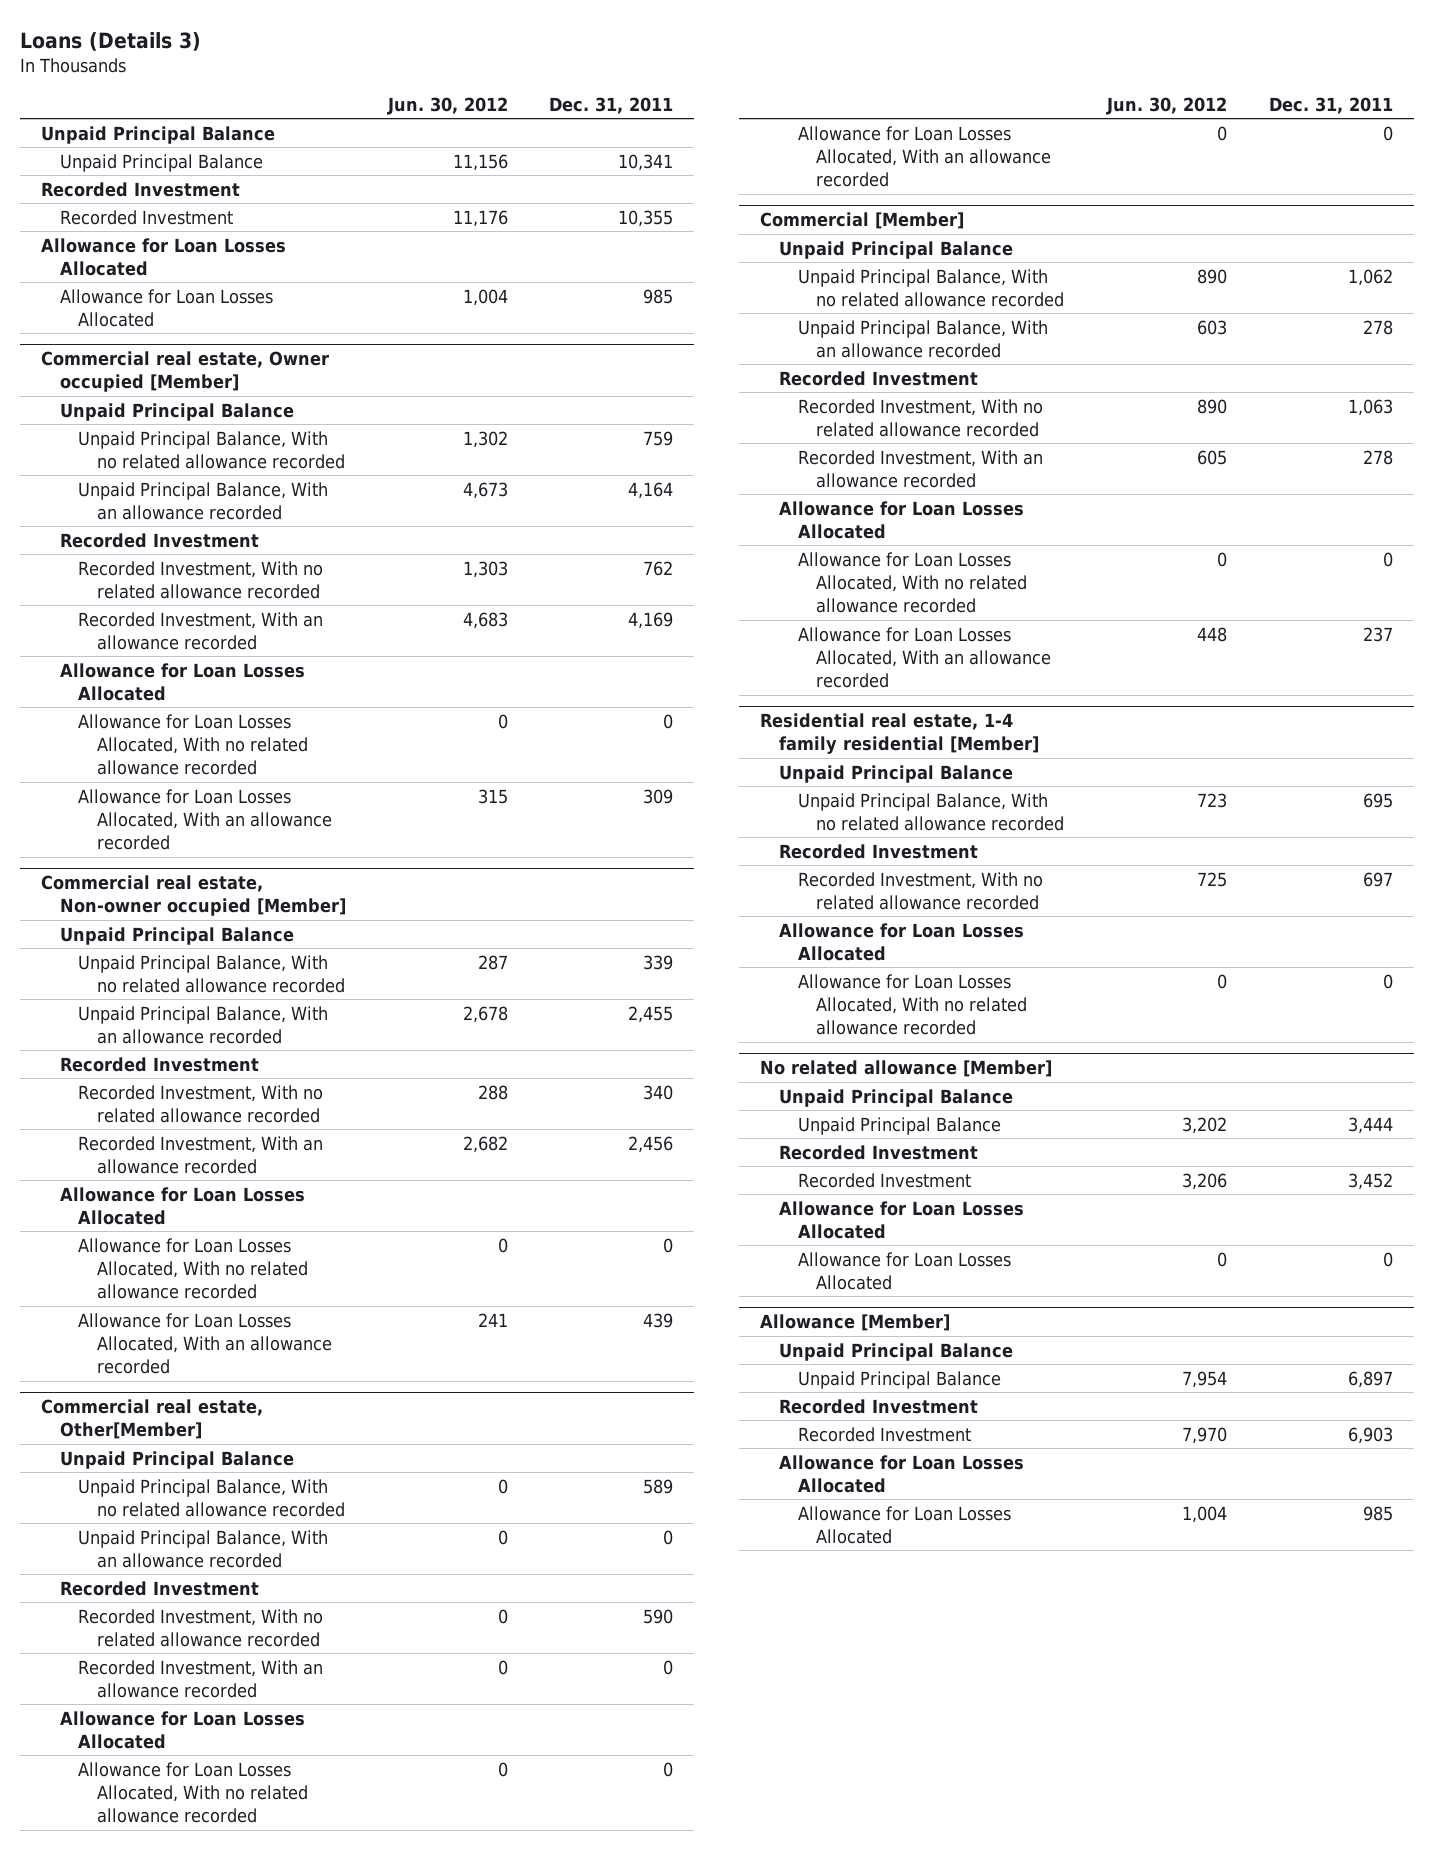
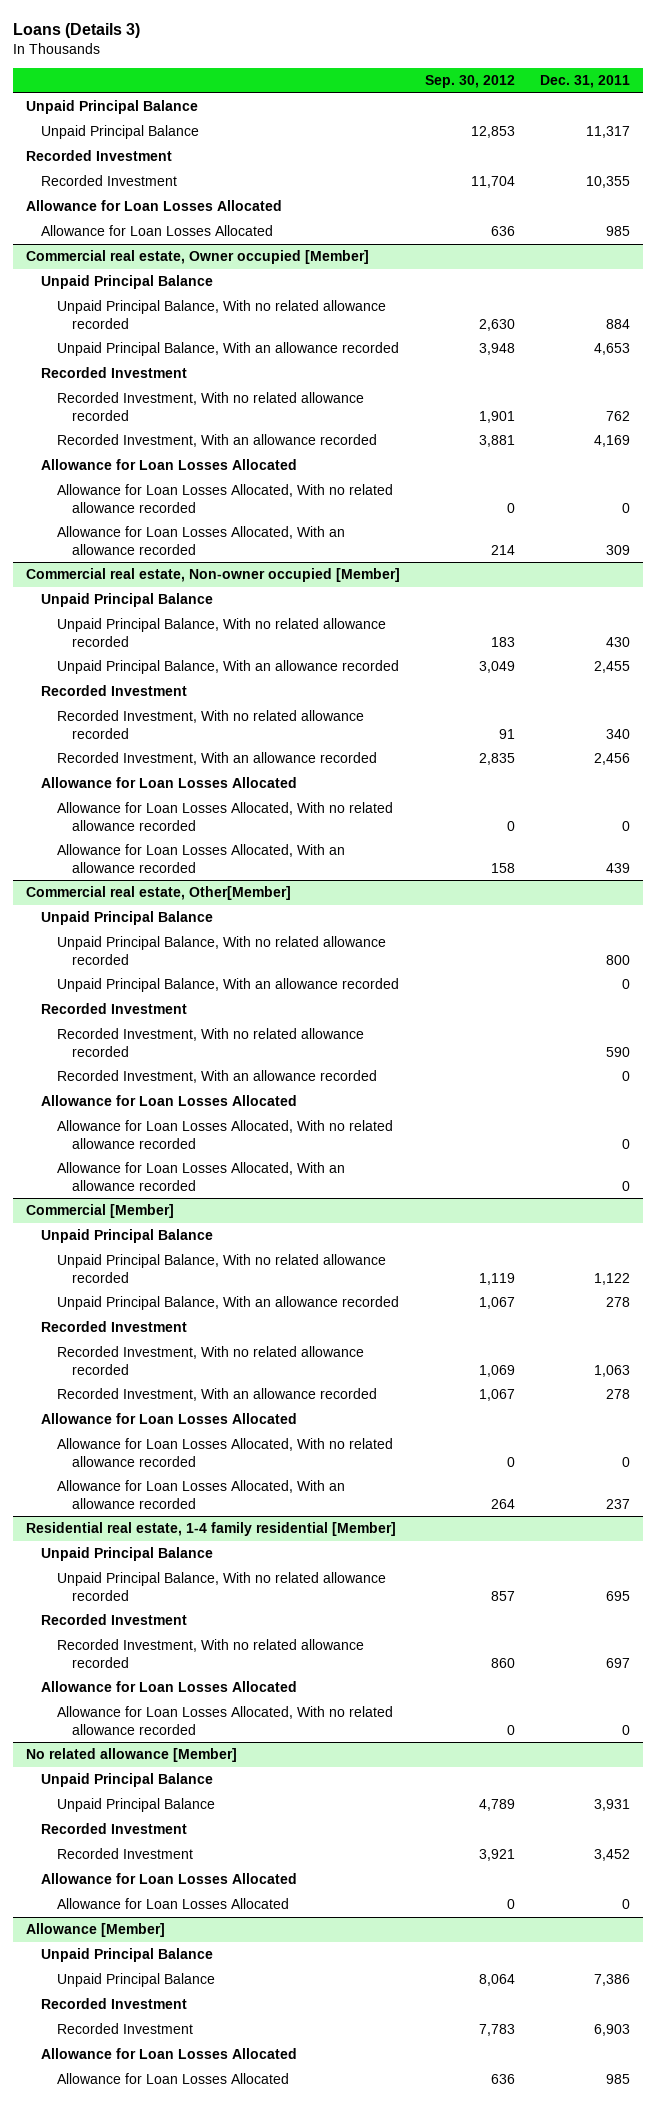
[386,96,508,115] Jun. 30, 2012 -> none
none -> [424,75,515,89] Sep. 30, 2012
[618,153,674,171] 10,341 -> [586,126,631,139] 11,317
[643,430,674,446] 759 -> [606,319,631,330] 884
[628,481,674,499] 4,164 -> [594,343,631,356] 4,653
[643,954,674,970] 339 -> [606,637,631,648] 430
[643,1478,674,1494] 589 -> [606,955,631,966] 800
[1347,268,1393,286] 1,062 -> [594,1273,631,1286] 1,122
[1347,1116,1393,1134] 3,444 -> [594,1799,631,1812] 3,931
[1347,1370,1393,1388] 6,897 -> [594,1974,631,1987] 7,386

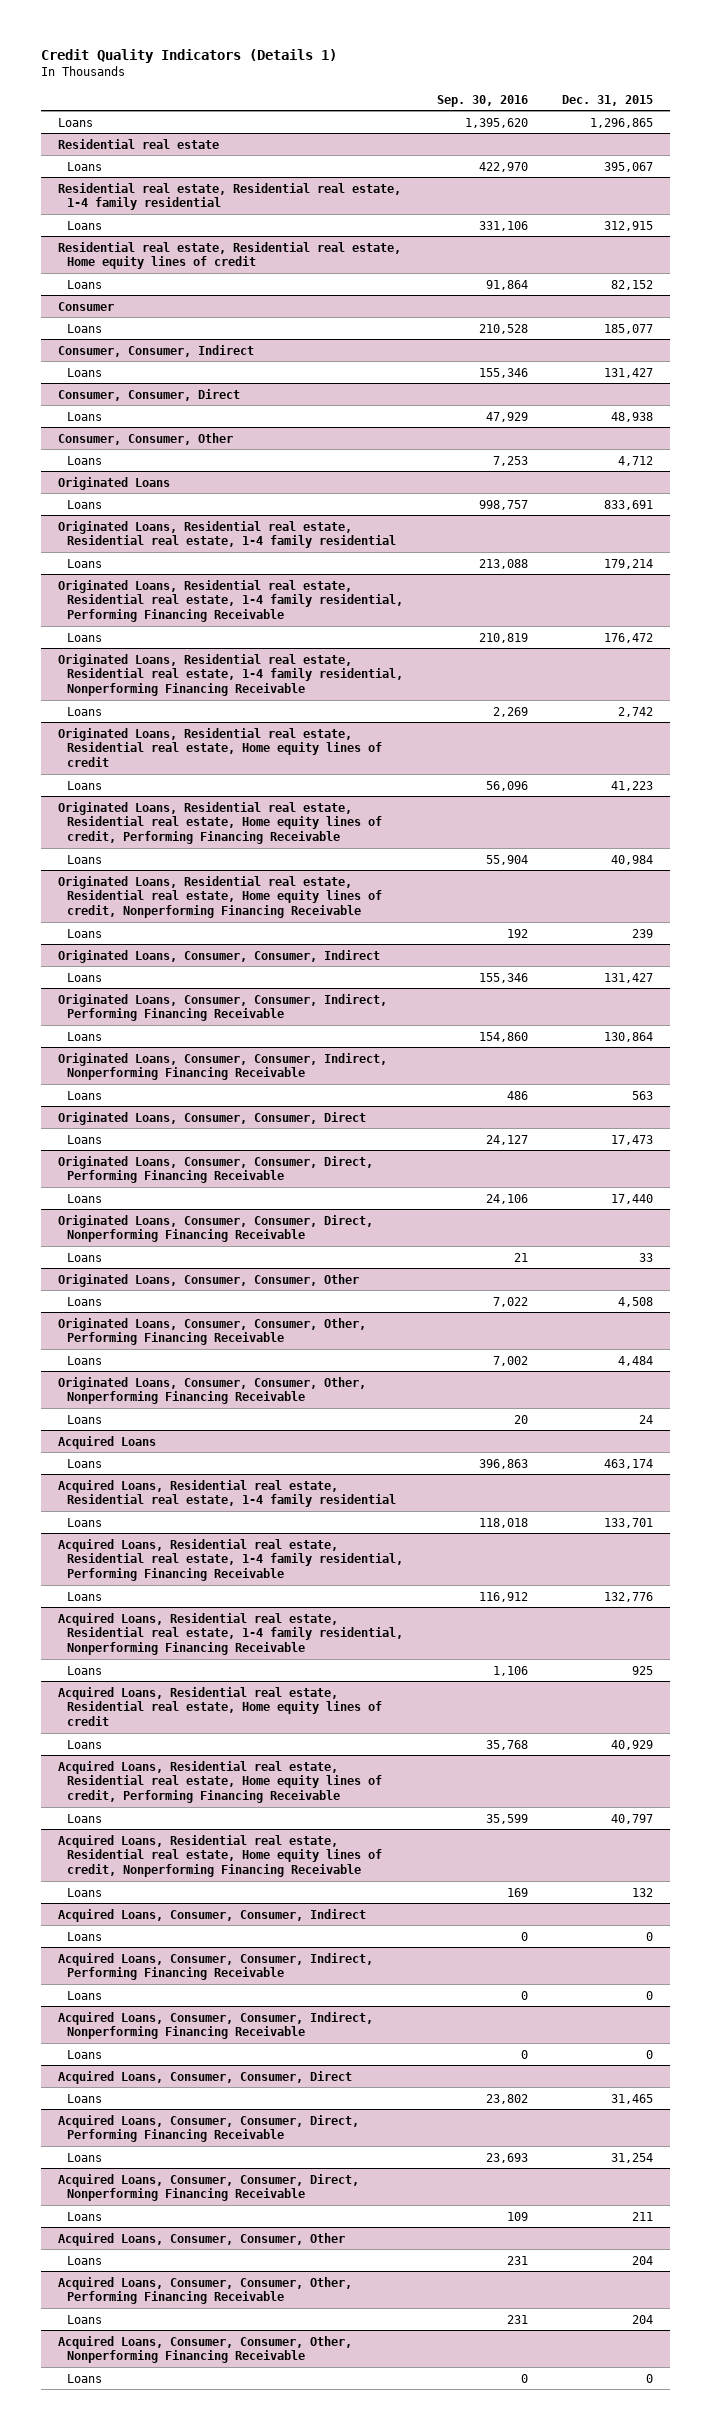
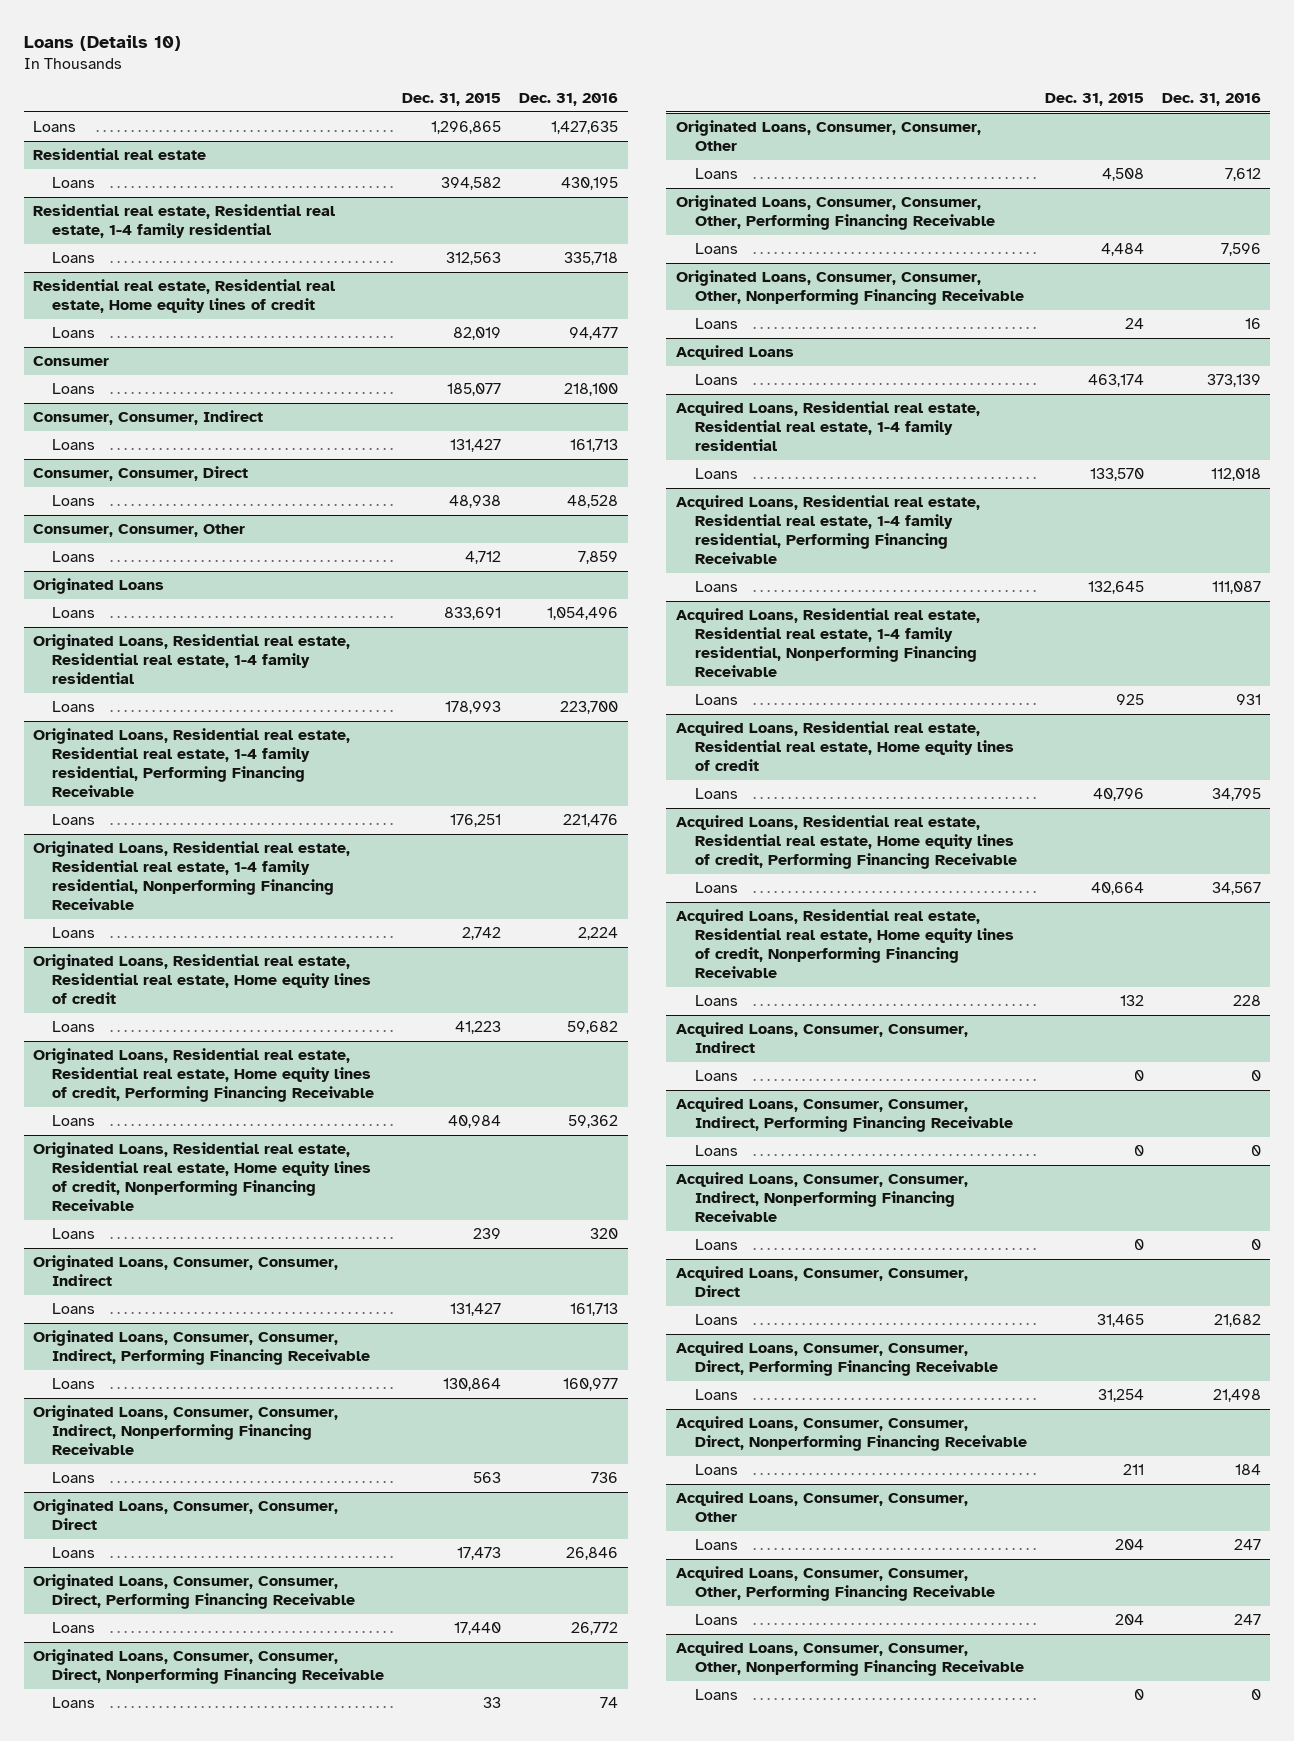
[41,48,338,63] Credit Quality Indicators (Details 1) -> [23,34,181,51] Loans (Details 10)
[437,94,529,107] Sep. 30, 2016 -> none
none -> [519,93,619,107] Dec. 31, 2016
[604,161,654,172] 395,067 -> [441,177,502,191] 394,582
[604,220,654,231] 312,915 -> [446,252,502,266] 312,563
[611,279,654,290] 82,152 -> [453,327,502,341] 82,019
[604,558,654,569] 179,214 -> [445,701,502,715] 178,993
[604,632,654,643] 176,472 -> [450,814,502,828] 176,251
[604,1517,654,1528] 133,701 -> [1089,468,1144,482] 133,570
[604,1591,654,1602] 132,776 -> [1087,581,1144,595] 132,645
[611,1739,654,1750] 40,929 -> [1092,788,1144,802] 40,796
[611,1813,654,1824] 40,797 -> [1090,882,1144,896] 40,664

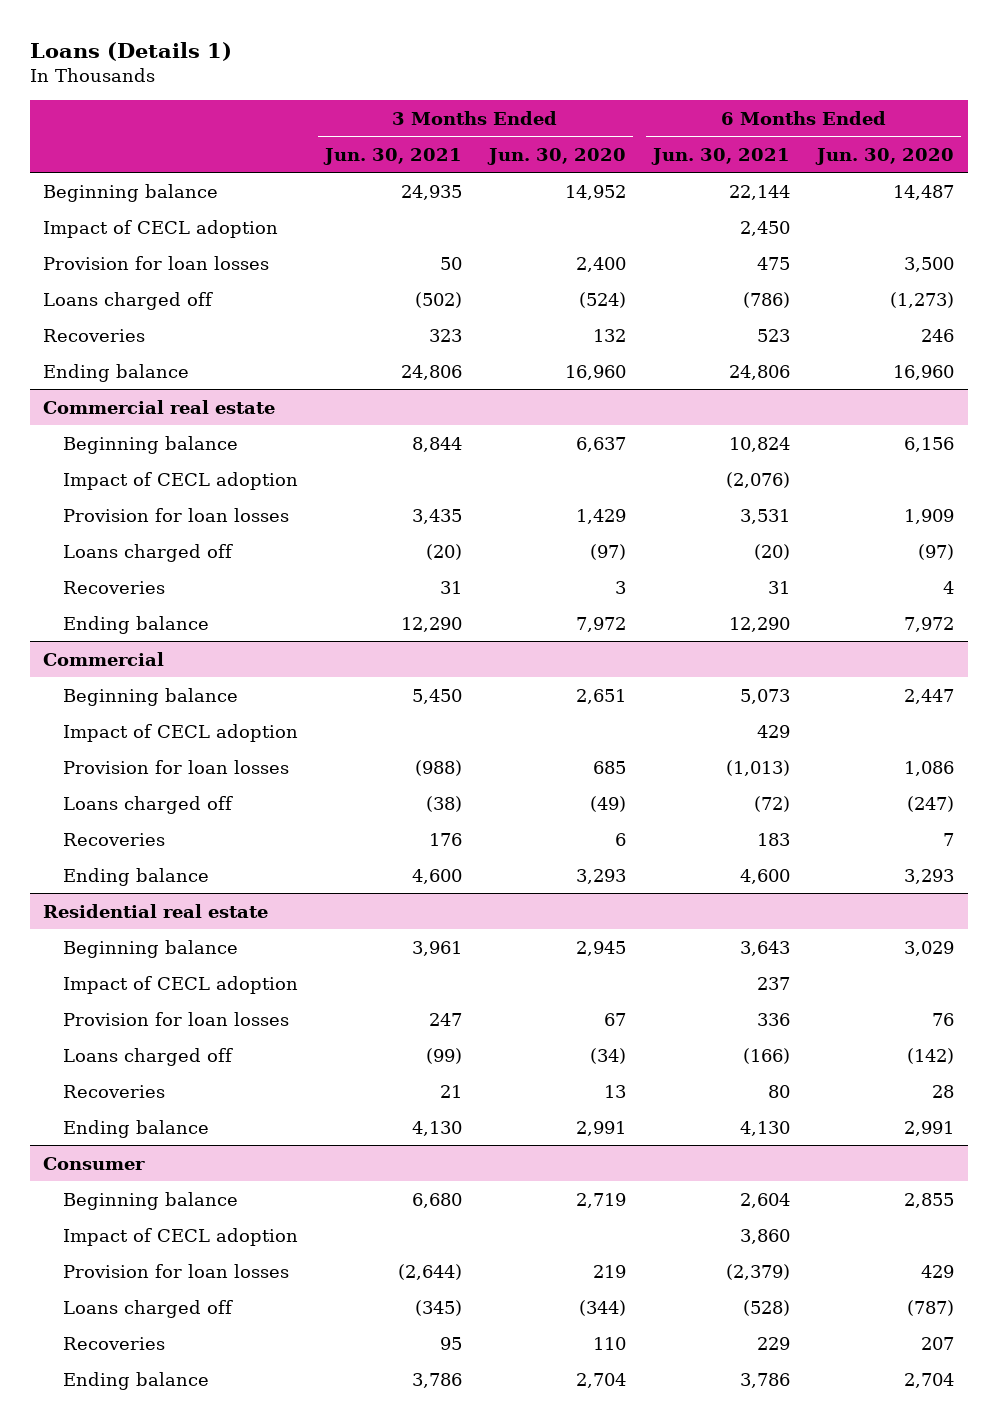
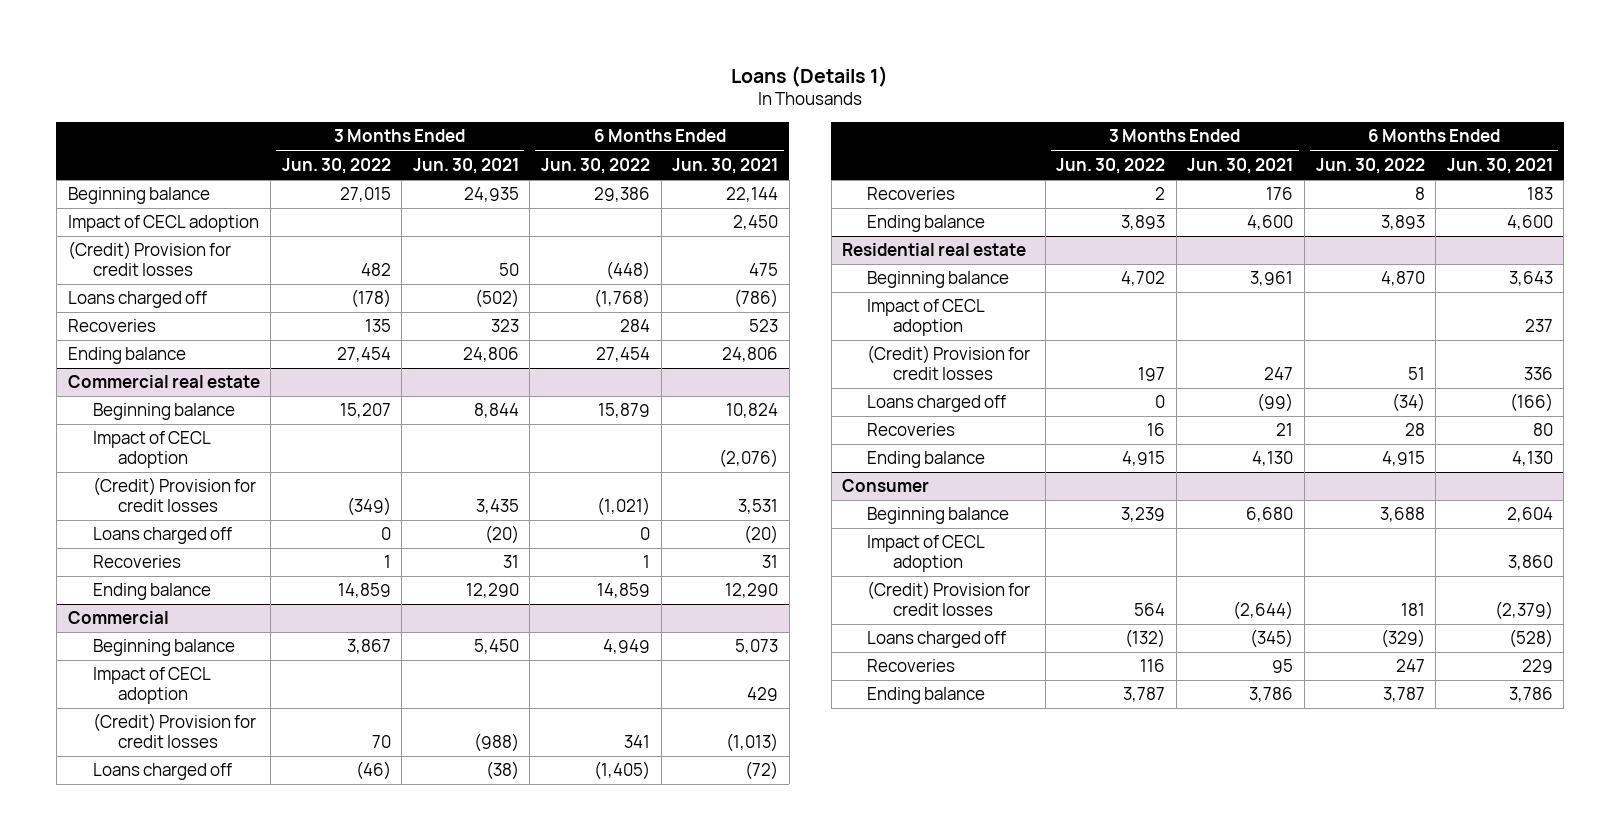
[486,147,626,165] Jun. 30, 2020 -> none
[815,147,955,165] Jun. 30, 2020 -> none
none -> [281,157,391,174] Jun. 30, 2022
none -> [540,157,650,174] Jun. 30, 2022
[43,255,270,270] Provision for loan losses -> [67,241,231,276] (Credit) Provision for credit losses
[62,507,289,522] Provision for loan losses -> [92,477,256,512] (Credit) Provision for credit losses
[62,759,289,774] Provision for loan losses -> [92,713,256,748] (Credit) Provision for credit losses
[62,1011,289,1026] Provision for loan losses -> [867,345,1031,380] (Credit) Provision for credit losses
[62,1263,289,1278] Provision for loan losses -> [867,581,1031,616] (Credit) Provision for credit losses

